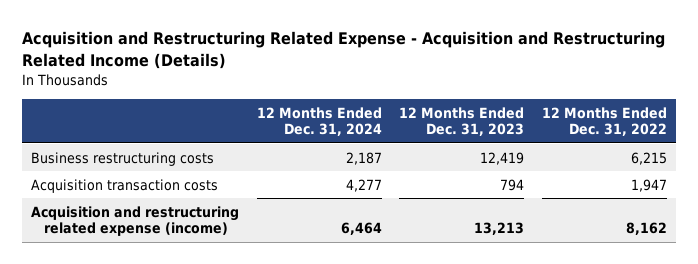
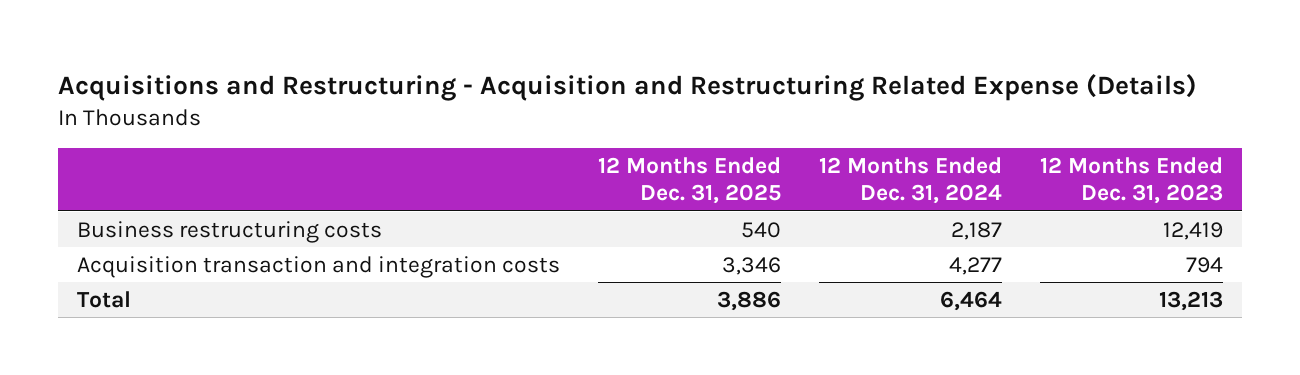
[21,30,665,69] Acquisition and Restructuring Related Expense - Acquisition and Restructuring Related Income (Details) -> [58,73,1198,101] Acquisitions and Restructuring - Acquisition and Restructuring Related Expense (Details)
[542,106,668,137] 12 Months Ended Dec. 31, 2022 -> none
none -> [598,157,782,205] 12 Months Ended Dec. 31, 2025
[30,178,218,193] Acquisition transaction costs -> [77,255,561,278] Acquisition transaction and integration costs
[30,205,239,237] Acquisition and restructuring related expense (income) -> [77,290,132,308] Total

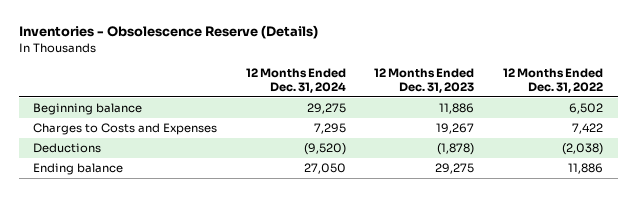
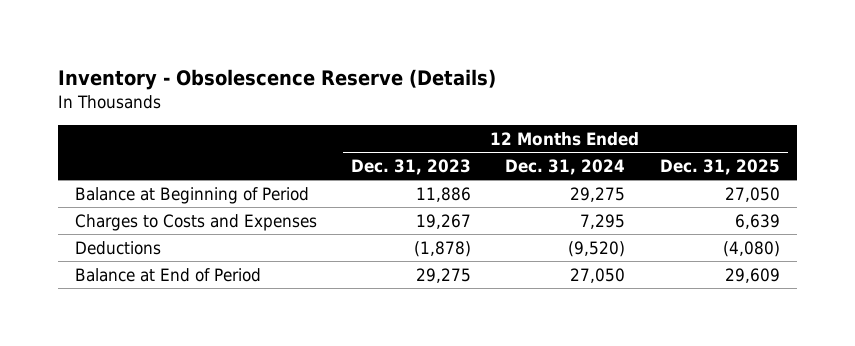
[18,25,318,40] Inventories - Obsolescence Reserve (Details) -> [58,68,497,90] Inventory - Obsolescence Reserve (Details)
[503,68,604,94] 12 Months Ended Dec. 31, 2022 -> none
none -> [659,158,780,175] Dec. 31, 2025
[32,103,142,116] Beginning balance -> [75,186,310,204] Balance at Beginning of Period
[32,163,123,176] Ending balance -> [75,267,262,282] Balance at End of Period

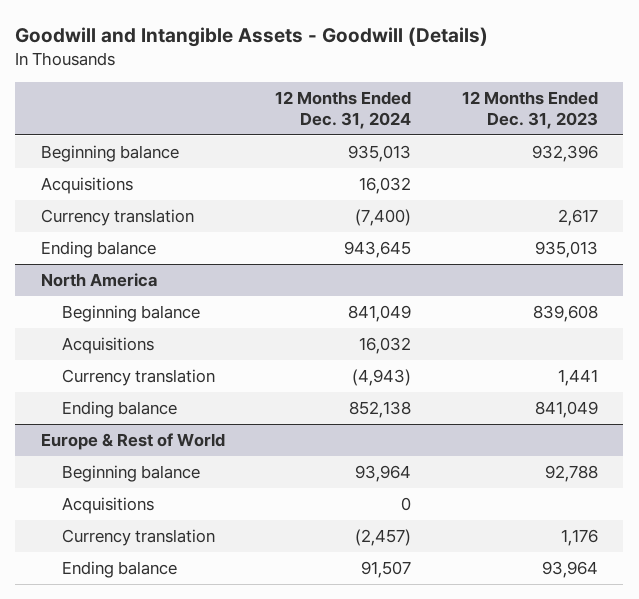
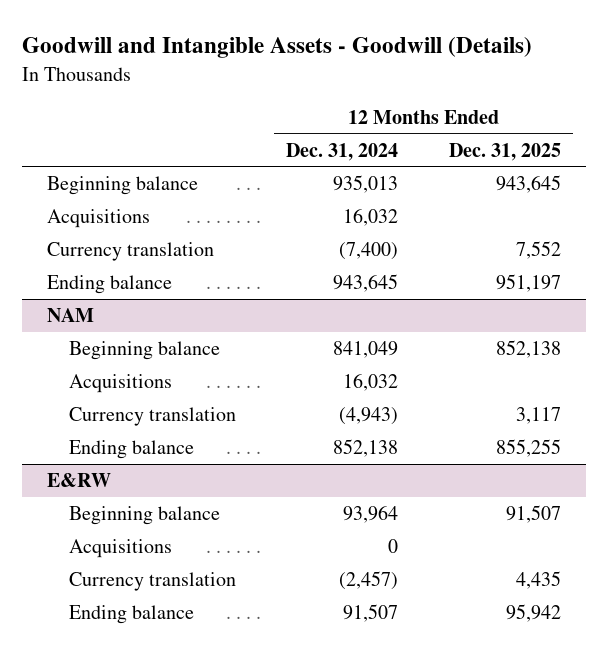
[462,90,599,129] 12 Months Ended Dec. 31, 2023 -> none
none -> [448,142,561,161] Dec. 31, 2025
[40,272,157,287] North America -> [47,308,95,323] NAM
[40,432,225,450] Europe & Rest of World -> [47,473,112,488] E&RW

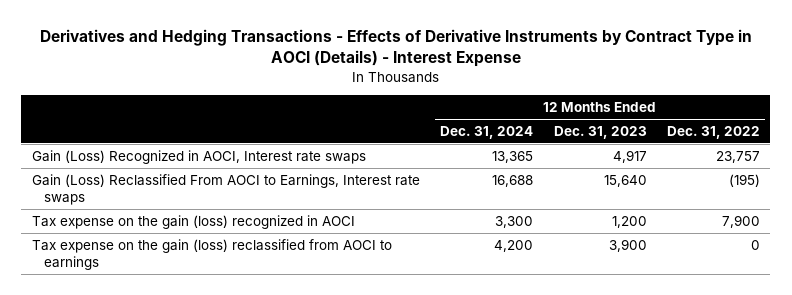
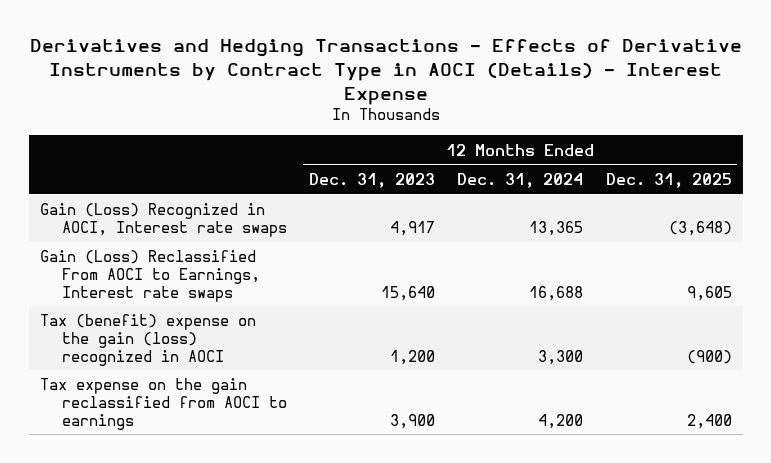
[667,125,761,139] Dec. 31, 2022 -> none
none -> [605,172,732,188] Dec. 31, 2025
[31,214,355,229] Tax expense on the gain (loss) recognized in AOCI -> [39,314,256,366] Tax (benefit) expense on the gain (loss) recognized in AOCI
[31,238,392,270] Tax expense on the gain (loss) reclassified from AOCI to earnings -> [39,378,287,430] Tax expense on the gain reclassified from AOCI to earnings

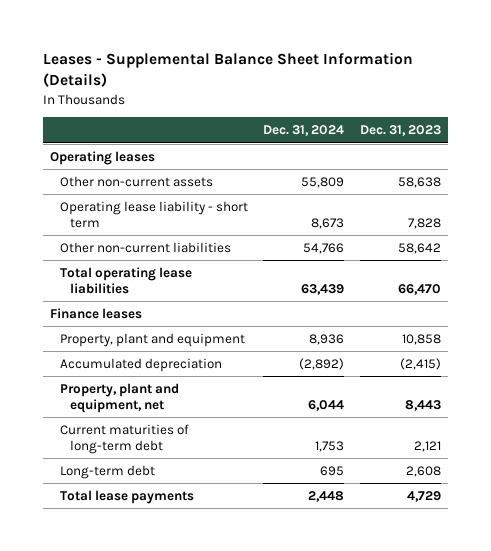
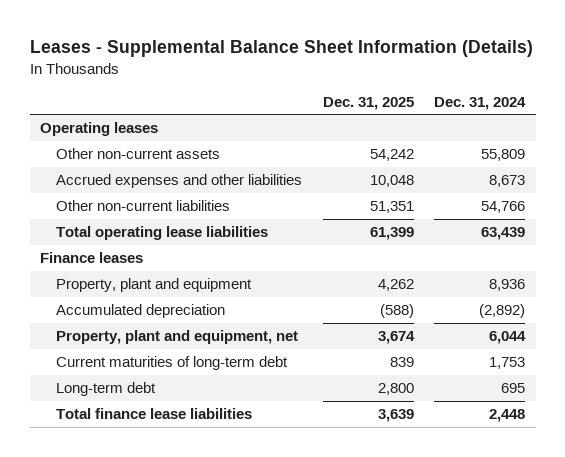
[359,125,441,137] Dec. 31, 2023 -> none
none -> [322,96,414,110] Dec. 31, 2025
[60,200,249,229] Operating lease liability - short term -> [55,174,302,189] Accrued expenses and other liabilities
[60,489,195,504] Total lease payments -> [55,408,252,420] Total finance lease liabilities

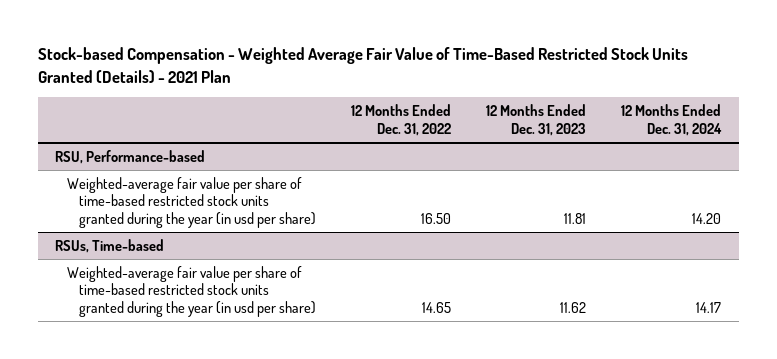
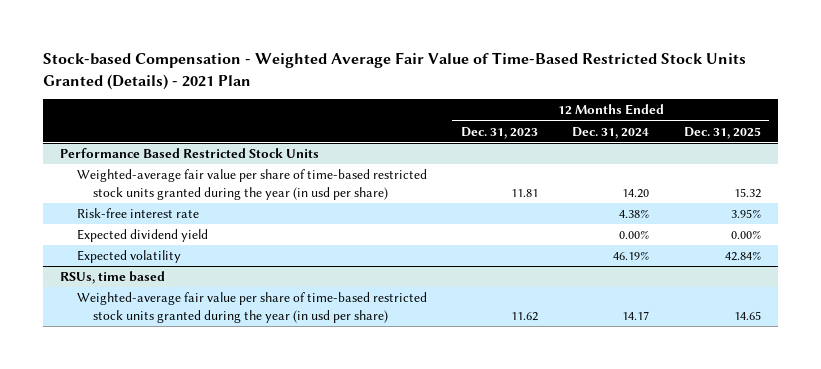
[350,104,451,136] 12 Months Ended Dec. 31, 2022 -> none
none -> [683,126,761,139] Dec. 31, 2025
[55,149,206,164] RSU, Performance-based -> [60,148,320,159] Performance Based Restricted Stock Units
none -> [76,208,199,219] Risk-free interest rate
none -> [76,229,208,243] Expected dividend yield
none -> [76,250,181,264] Expected volatility
[55,238,165,253] RSUs, Time-based -> [60,271,166,285] RSUs, time based

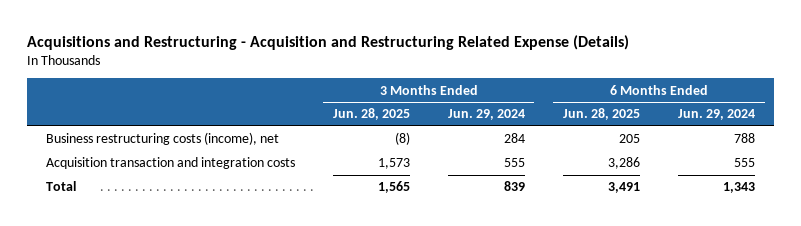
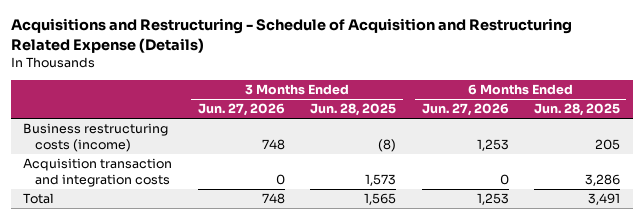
[26,35,629,51] Acquisitions and Restructuring - Acquisition and Restructuring Related Expense (Details) -> [10,18,572,54] Acquisitions and Restructuring - Schedule of Acquisition and Restructuring Related Expense (Details)
[447,109,525,121] Jun. 29, 2024 -> none
[678,109,756,121] Jun. 29, 2024 -> none
none -> [197,103,285,117] Jun. 27, 2026
none -> [421,103,509,117] Jun. 27, 2026
[45,132,279,146] Business restructuring costs (income), net -> [23,123,169,152] Business restructuring costs (income)

